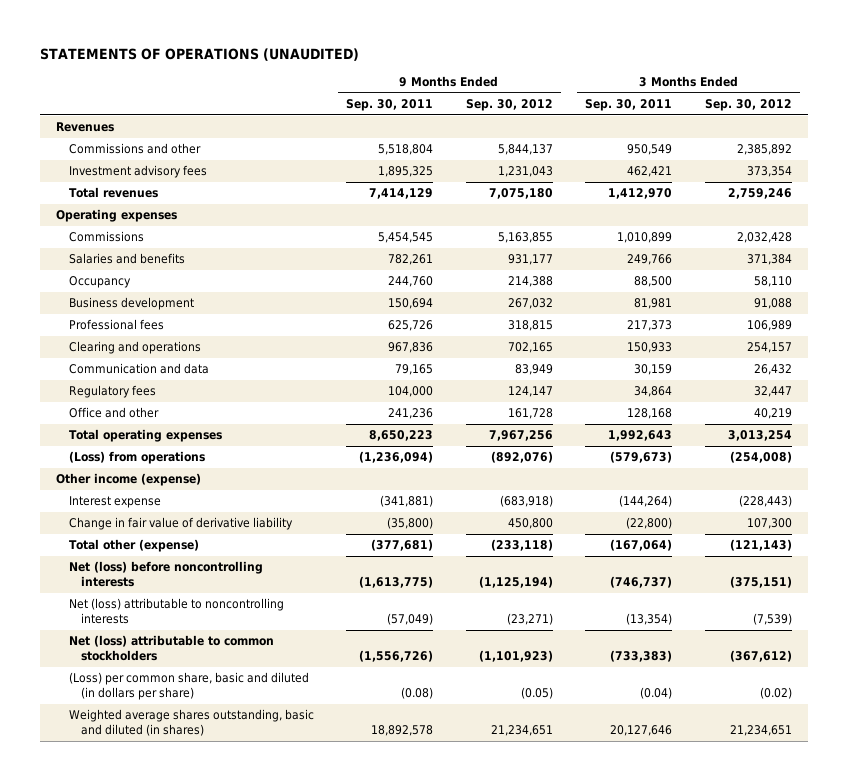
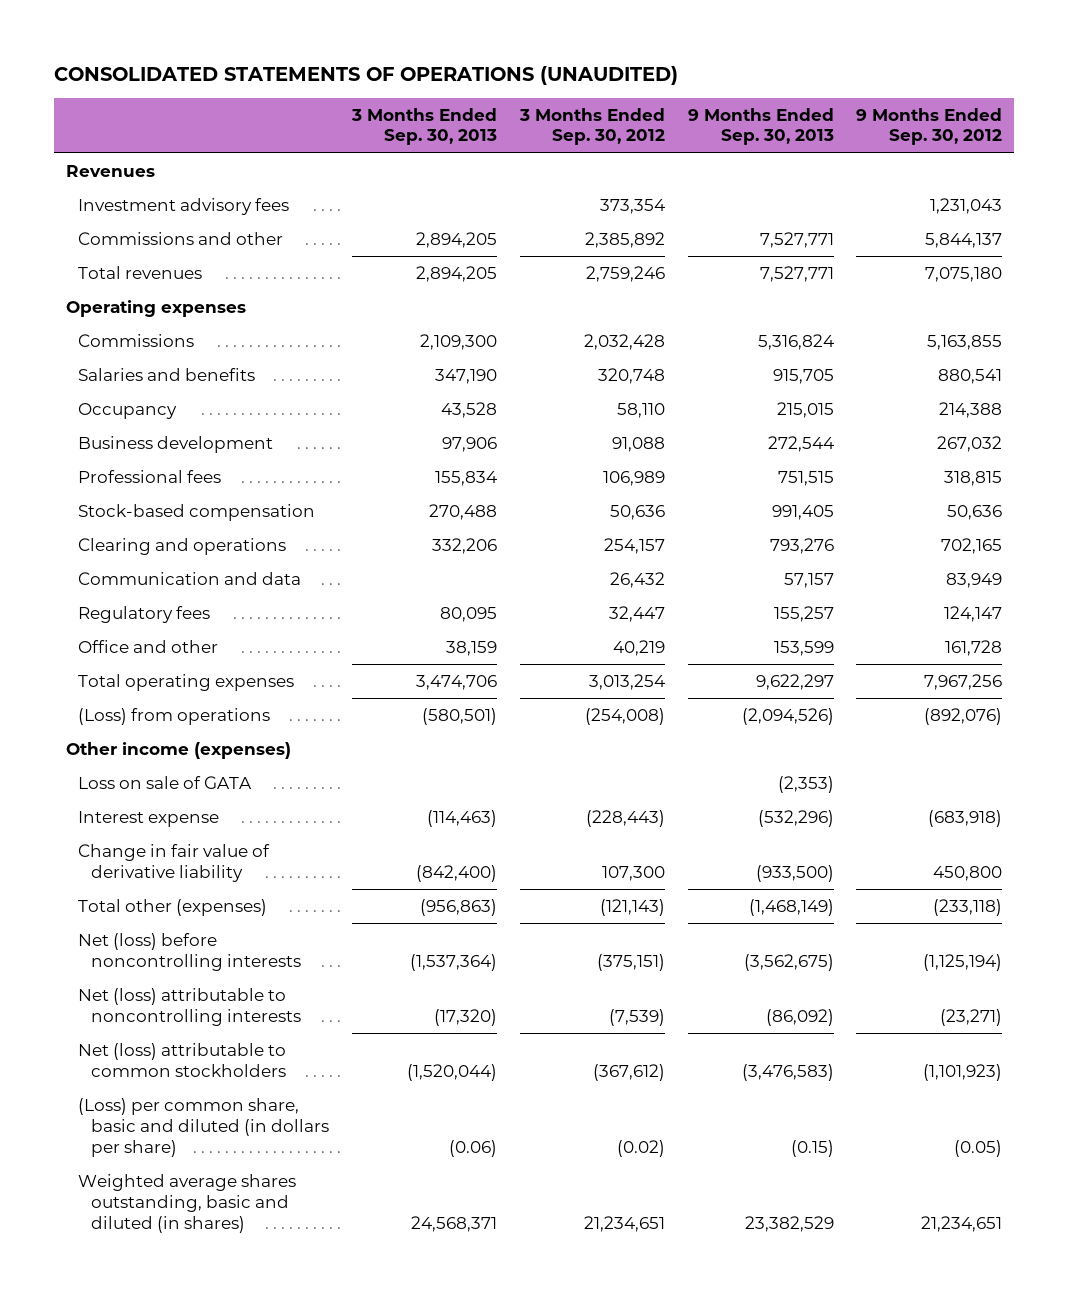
[39,47,359,61] STATEMENTS OF OPERATIONS (UNAUDITED) -> [54,65,679,85] CONSOLIDATED STATEMENTS OF OPERATIONS (UNAUDITED)
[346,99,434,112] Sep. 30, 2011 -> none
[585,99,673,112] Sep. 30, 2011 -> none
none -> [350,107,497,146] 3 Months Ended Sep. 30, 2013
none -> [687,107,834,146] 9 Months Ended Sep. 30, 2013
[68,143,201,155] Commissions and other -> [78,232,284,246] Commissions and other
[507,254,553,266] 931,177 -> [938,369,1003,385] 880,541
[746,254,792,266] 371,384 -> [597,368,665,385] 320,748
none -> [78,504,316,522] Stock-based compensation
[56,473,202,487] Other income (expense) -> [65,742,291,760] Other income (expenses)
none -> [78,776,253,790] Loss on sale of GATA
[68,539,199,553] Total other (expense) -> [78,899,268,917] Total other (expenses)

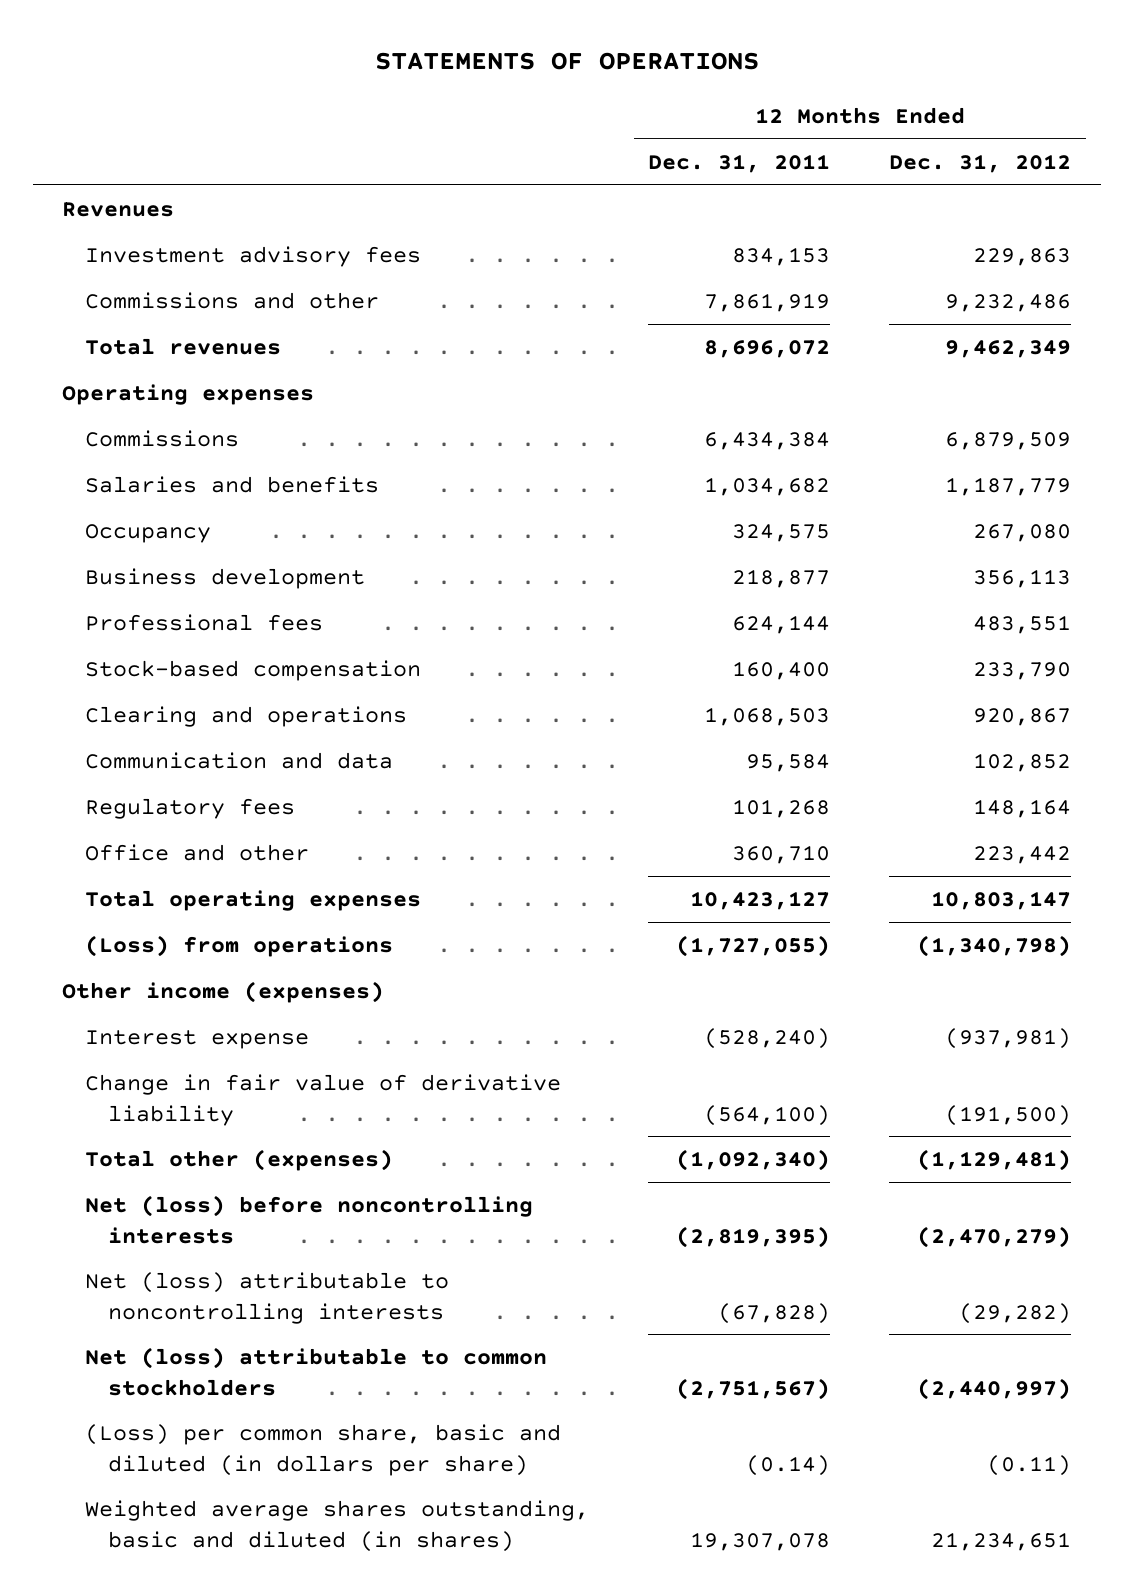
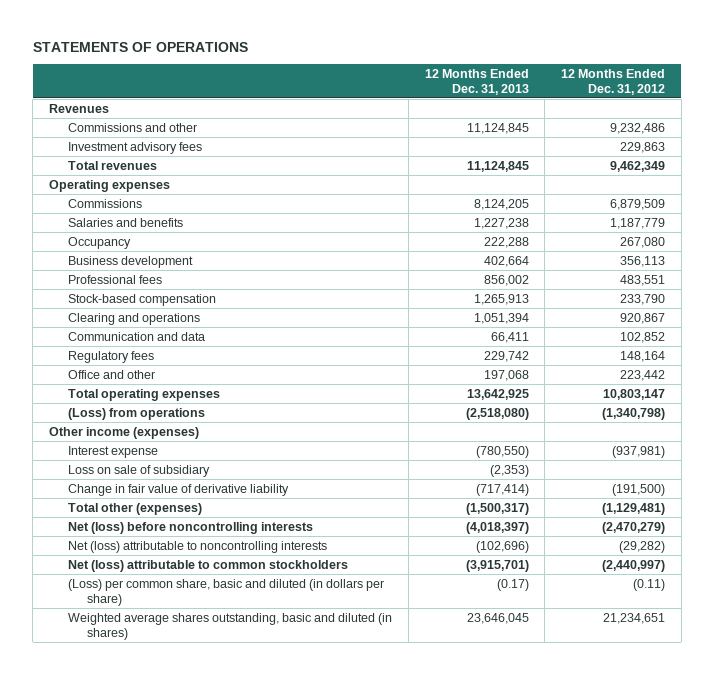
[648,153,831,173] Dec. 31, 2011 -> none
none -> [424,68,529,95] 12 Months Ended Dec. 31, 2013
[85,245,422,267] Investment advisory fees -> [68,141,203,154] Investment advisory fees
none -> [68,464,211,477] Loss on sale of subsidiary

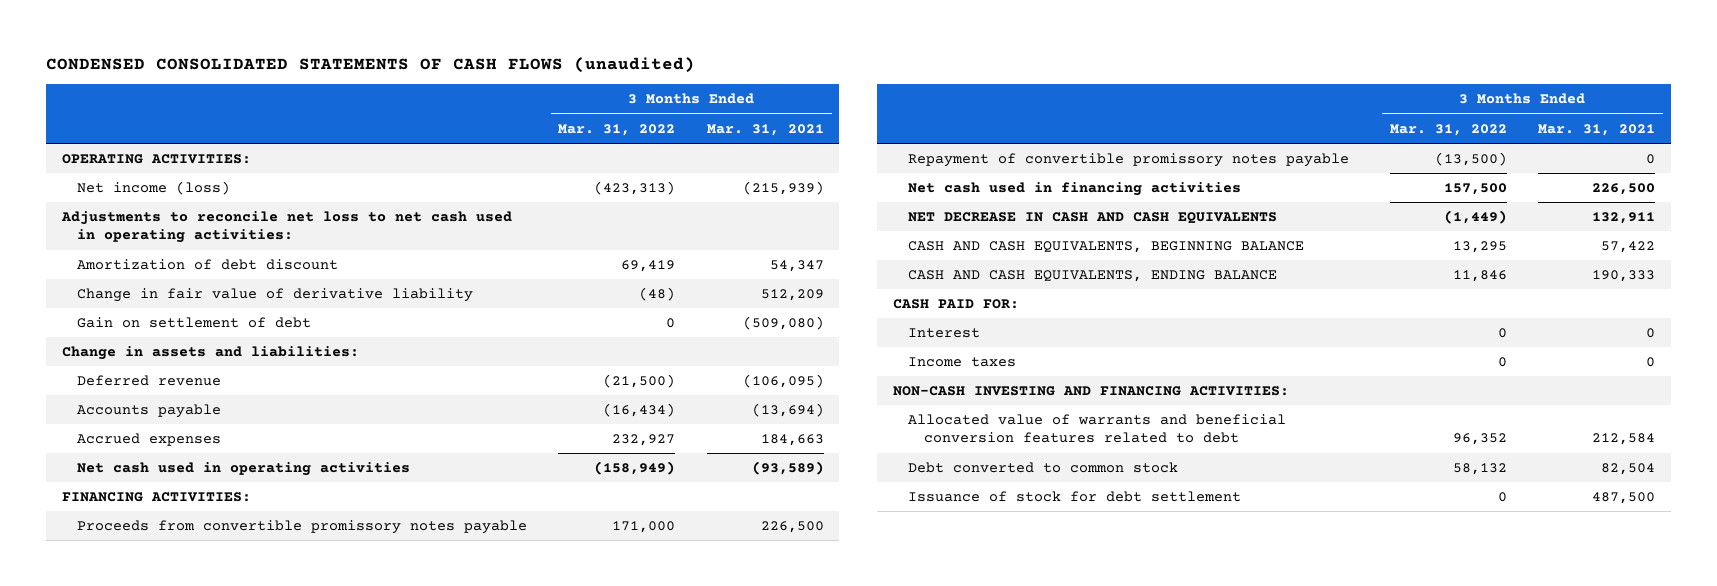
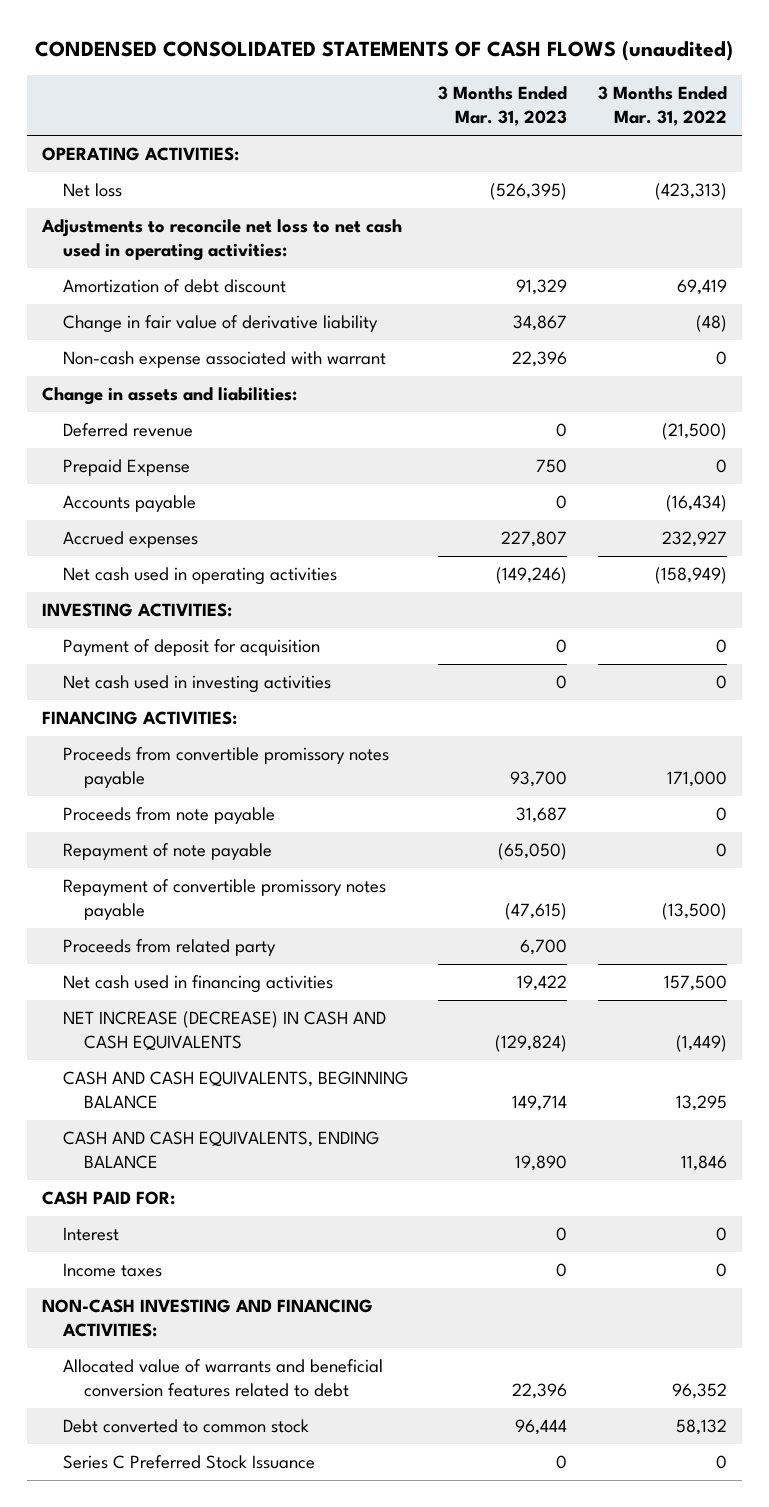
[706,123,824,136] Mar. 31, 2021 -> none
none -> [438,86,568,127] 3 Months Ended Mar. 31, 2023
[77,181,231,196] Net income (loss) -> [63,183,123,198] Net loss
[77,317,312,329] Gain on settlement of debt -> none
none -> [63,351,387,369] Non-cash expense associated with warrant
none -> [63,459,191,477] Prepaid Expense
none -> [42,603,233,618] INVESTING ACTIVITIES:
none -> [63,639,321,657] Payment of deposit for acquisition
none -> [63,675,332,694] Net cash used in investing activities
none -> [63,807,276,825] Proceeds from note payable
none -> [63,843,273,861] Repayment of note payable
none -> [63,939,277,957] Proceeds from related party
[908,212,1278,225] NET DECREASE IN CASH AND CASH EQUIVALENTS -> [63,1011,387,1052] NET INCREASE (DECREASE) IN CASH AND CASH EQUIVALENTS
[908,491,1242,503] Issuance of stock for debt settlement -> none
none -> [63,1455,316,1470] Series C Preferred Stock Issuance

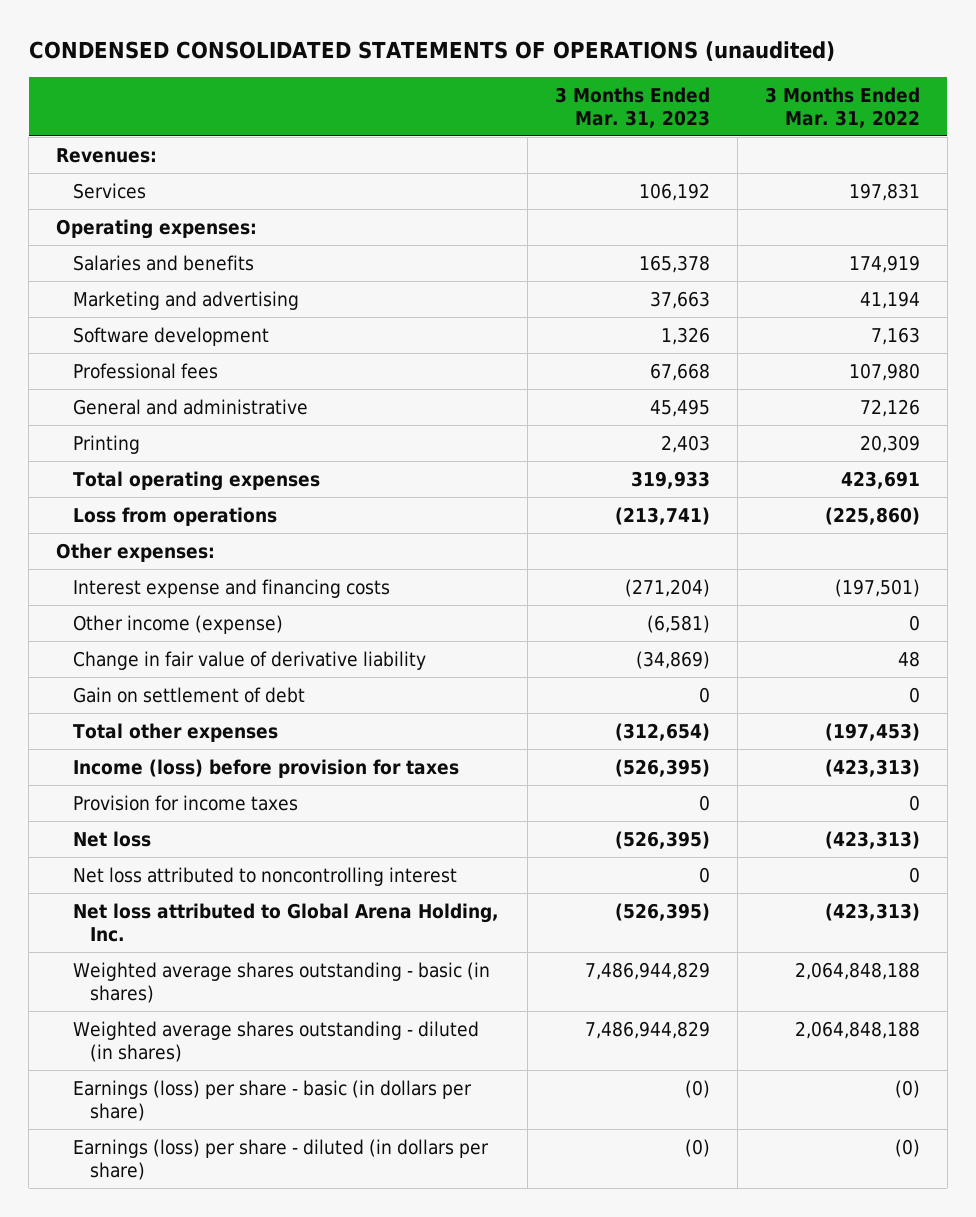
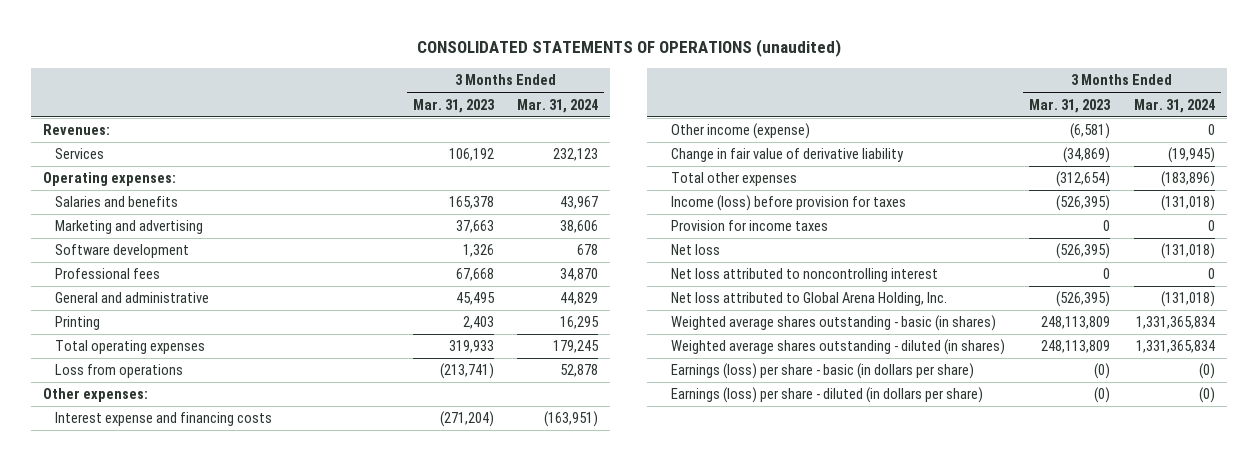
[28,41,835,62] CONDENSED CONSOLIDATED STATEMENTS OF OPERATIONS (unaudited) -> [416,39,841,58] CONSOLIDATED STATEMENTS OF OPERATIONS (unaudited)
[764,87,920,129] 3 Months Ended Mar. 31, 2022 -> none
none -> [517,98,599,113] Mar. 31, 2024
[73,686,306,703] Gain on settlement of debt -> none
[584,961,710,980] 7,486,944,829 -> [1040,316,1110,330] 248,113,809
[584,1020,710,1039] 7,486,944,829 -> [1040,340,1110,354] 248,113,809

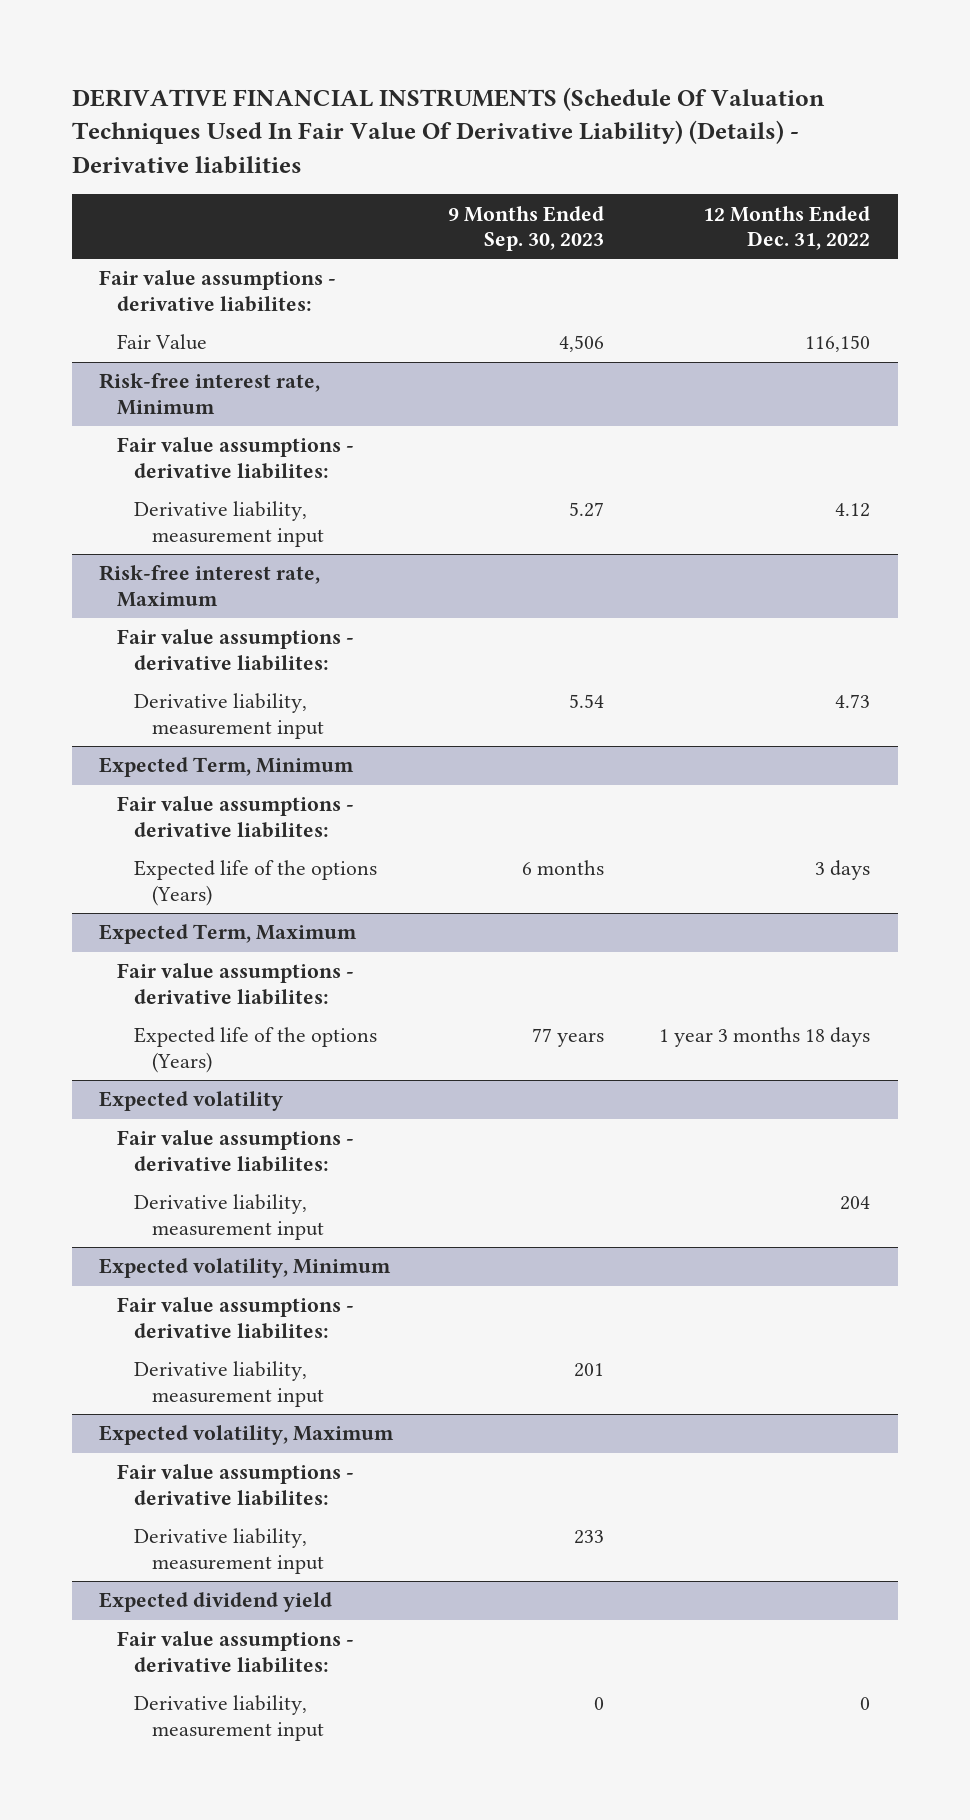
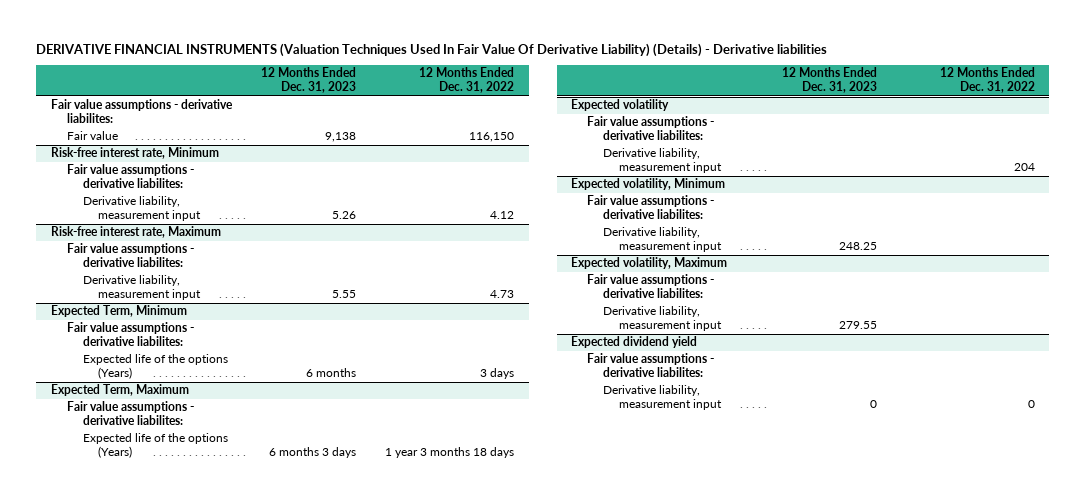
[71,86,825,174] DERIVATIVE FINANCIAL INSTRUMENTS (Schedule Of Valuation Techniques Used In Fair Value Of Derivative Liability) (Details) - Derivative liabilities -> [36,42,828,57] DERIVATIVE FINANCIAL INSTRUMENTS (Valuation Techniques Used In Fair Value Of Derivative Liability) (Details) - Derivative liabilities
[448,205,605,252] 9 Months Ended Sep. 30, 2023 -> none
none -> [260,67,356,94] 12 Months Ended Dec. 31, 2023
[116,334,207,351] Fair Value -> [66,131,118,141] Fair value

